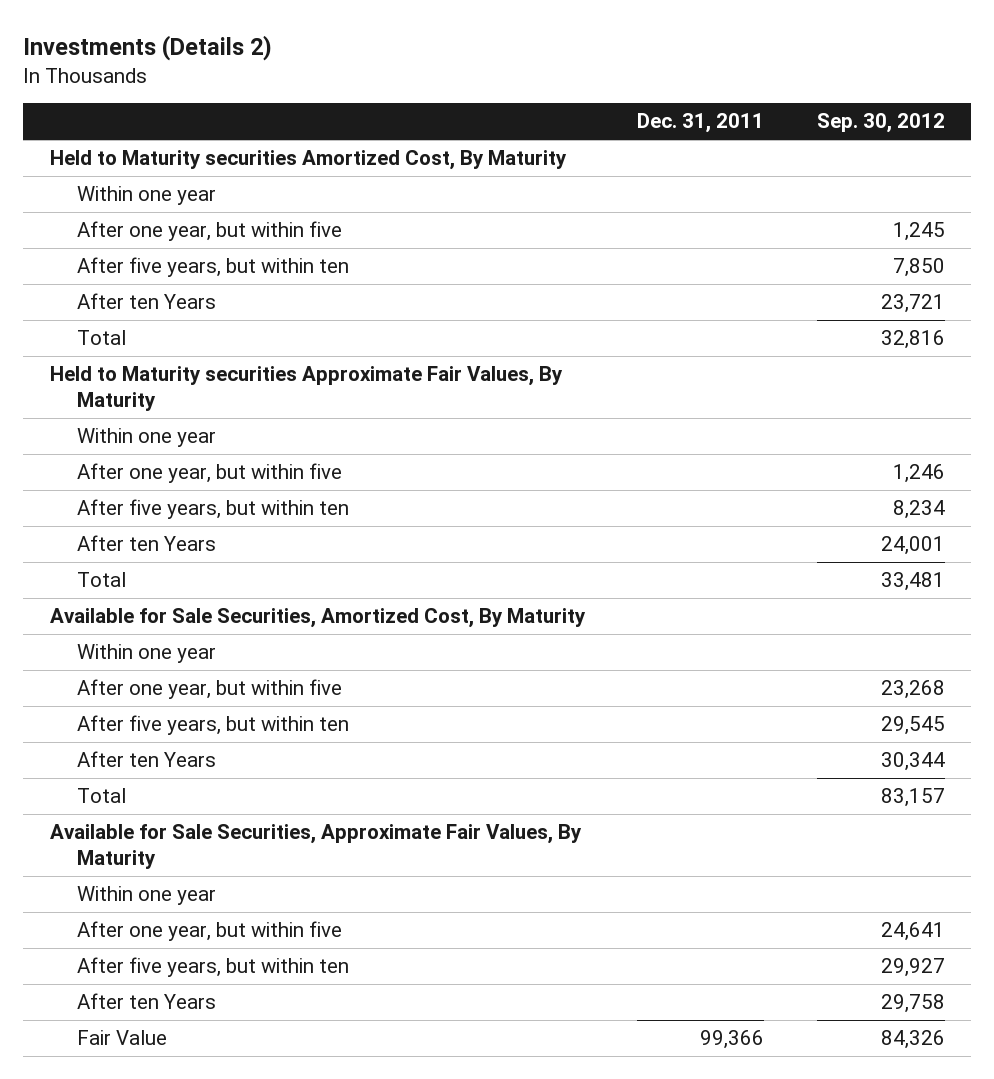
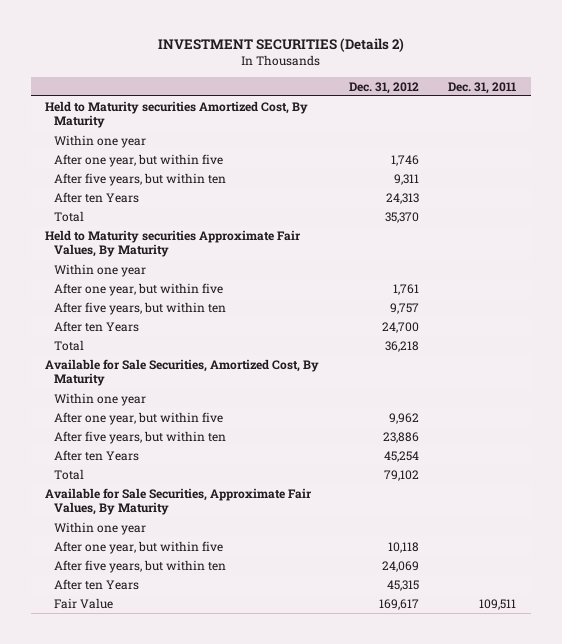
[23,35,273,62] Investments (Details 2) -> [157,38,404,53] INVESTMENT SECURITIES (Details 2)
[816,113,945,134] Sep. 30, 2012 -> none
none -> [348,81,419,94] Dec. 31, 2012
[700,1030,765,1050] 99,366 -> [479,598,517,610] 109,511

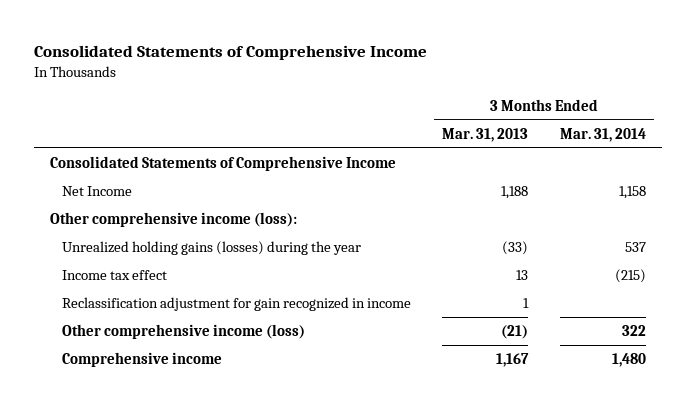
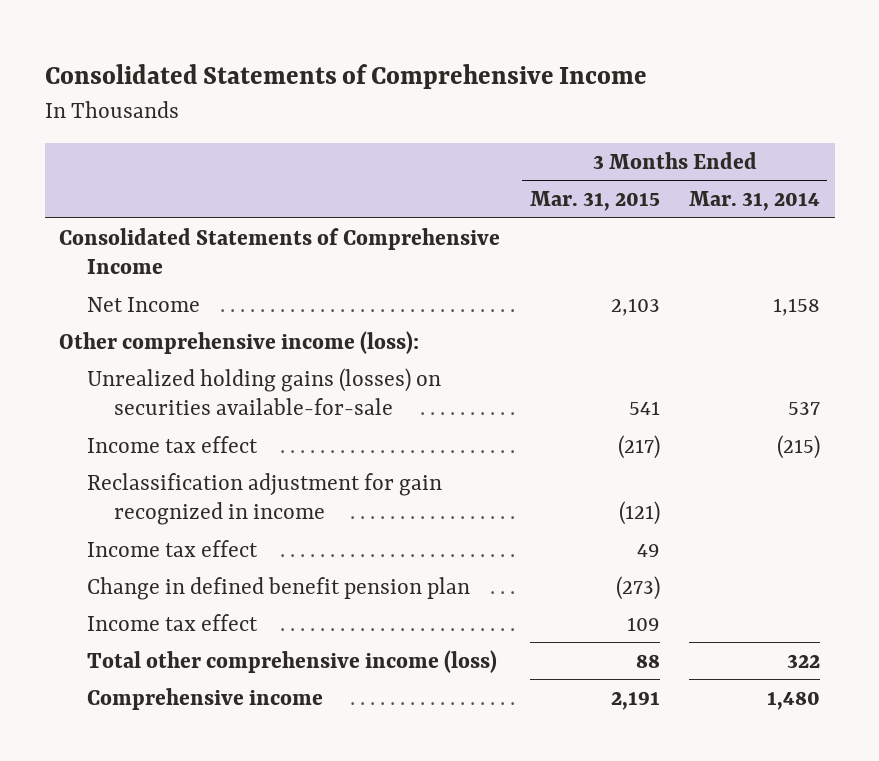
[442,127,529,142] Mar. 31, 2013 -> none
none -> [529,191,660,212] Mar. 31, 2015
[61,240,361,255] Unrealized holding gains (losses) during the year -> [86,367,441,416] Unrealized holding gains (losses) on securities available-for-sale
none -> [86,539,258,557] Income tax effect
none -> [86,576,470,600] Change in defined benefit pension plan
none -> [86,613,258,631] Income tax effect
[61,323,305,339] Other comprehensive income (loss) -> [86,649,497,673] Total other comprehensive income (loss)

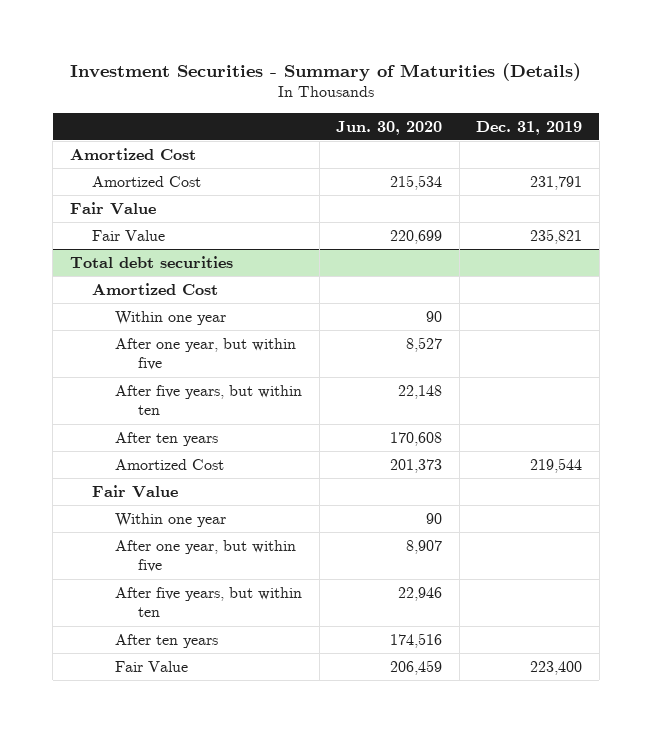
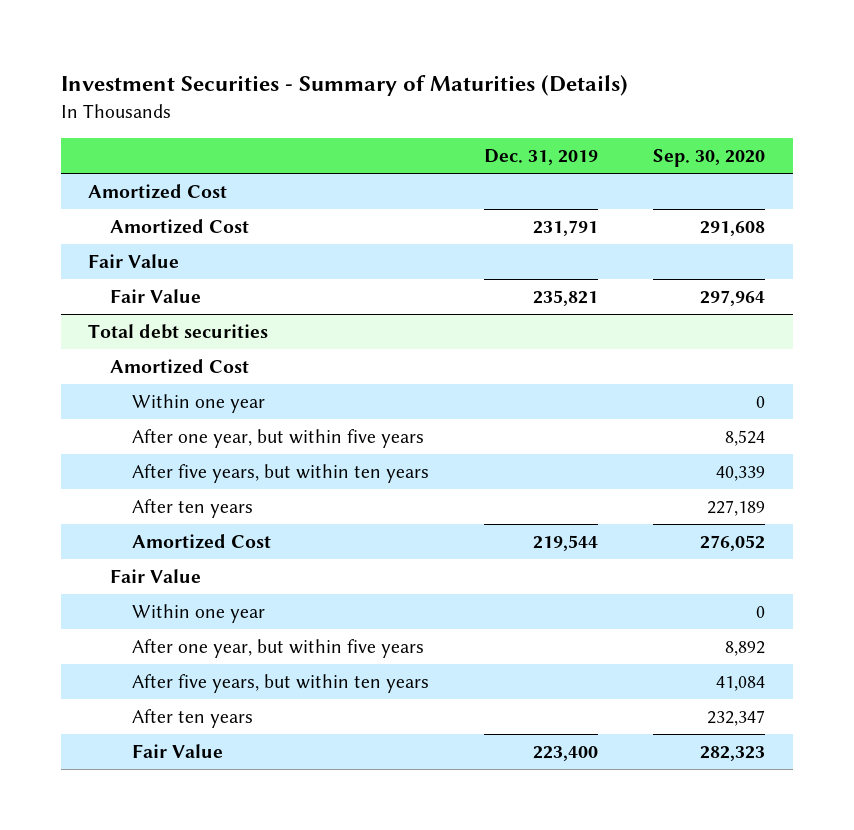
[336,120,443,135] Jun. 30, 2020 -> none
none -> [653,148,766,167] Sep. 30, 2020
[115,337,297,371] After one year, but within five -> [131,429,424,449] After one year, but within five years
[115,384,303,416] After five years, but within ten -> [131,464,429,484] After five years, but within ten years
[115,539,297,573] After one year, but within five -> [131,639,424,659] After one year, but within five years
[115,586,303,618] After five years, but within ten -> [131,674,429,694] After five years, but within ten years

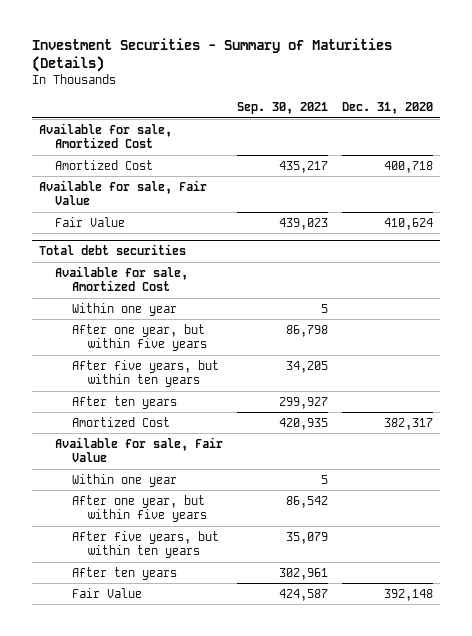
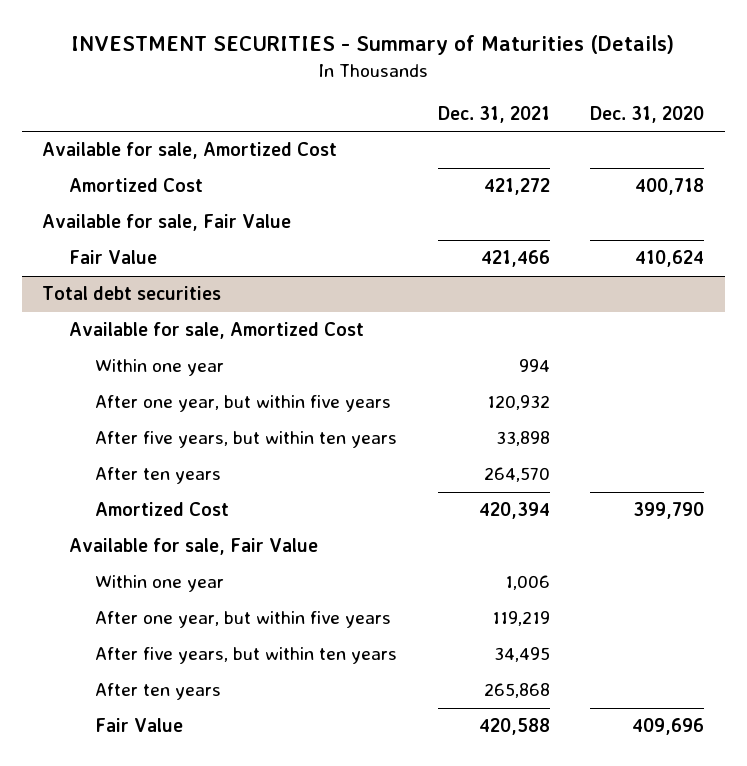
[31,38,392,73] Investment Securities - Summary of Maturities (Details) -> [71,35,675,56] INVESTMENT SECURITIES - Summary of Maturities (Details)
[237,102,329,115] Sep. 30, 2021 -> none
none -> [437,105,550,123] Dec. 31, 2021
[384,417,434,430] 382,317 -> [633,502,705,520] 399,790
[384,588,434,601] 392,148 -> [632,718,705,736] 409,696

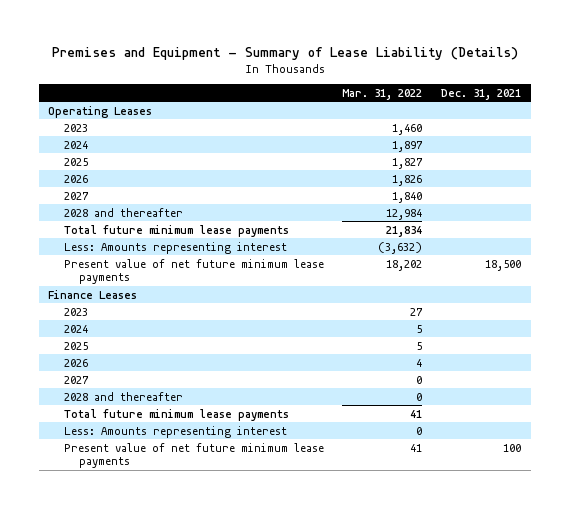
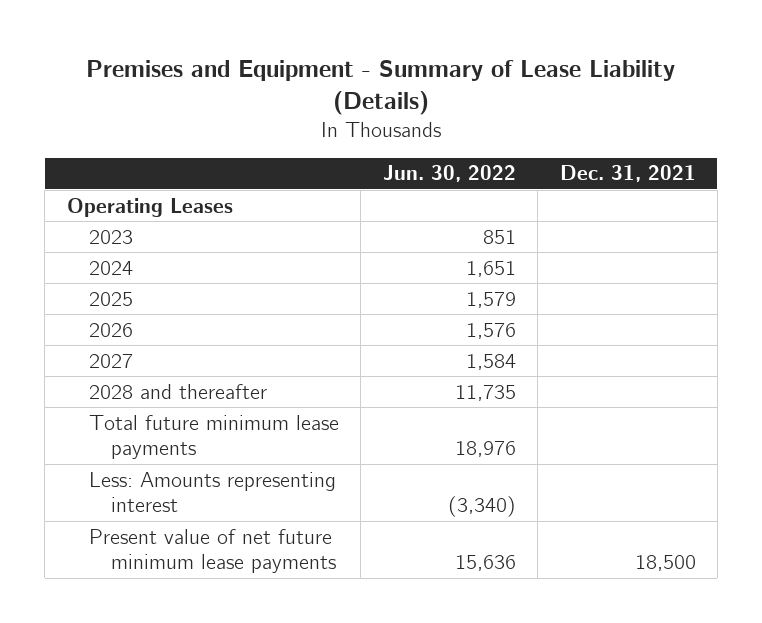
[342,88,423,100] Mar. 31, 2022 -> none
none -> [382,165,516,183] Jun. 30, 2022
[48,289,138,299] Finance Leases -> none
[63,307,88,316] 2023 -> none
[63,324,88,333] 2024 -> none
[63,341,88,350] 2025 -> none
[63,358,88,367] 2026 -> none
[63,375,89,384] 2027 -> none
[63,391,183,401] 2028 and thereafter -> none
[63,408,289,421] Total future minimum lease payments -> none
[63,425,287,438] Less: Amounts representing interest -> none
[63,442,324,469] Present value of net future minimum lease payments -> none

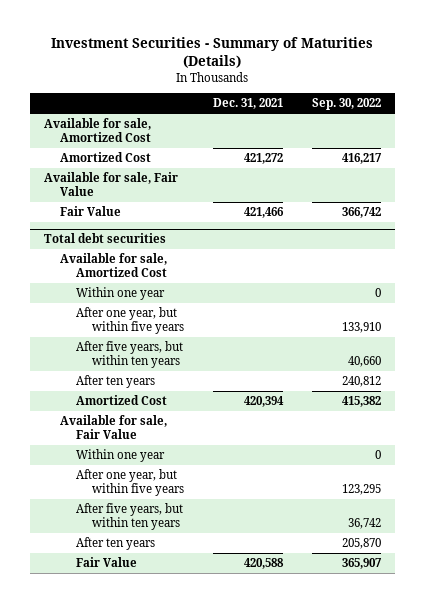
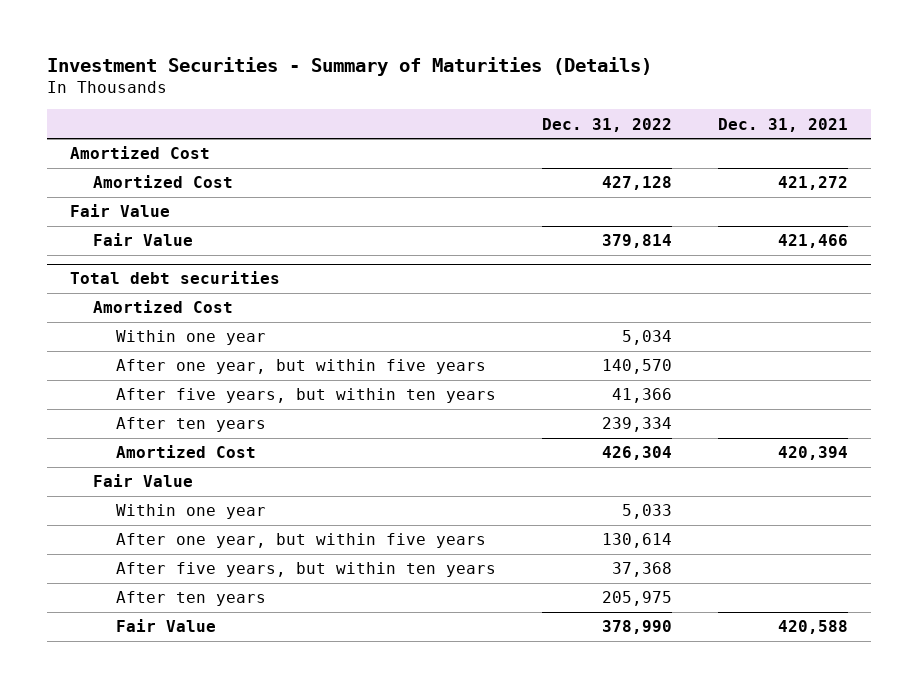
[311,98,381,111] Sep. 30, 2022 -> none
none -> [541,117,672,132] Dec. 31, 2022
[44,118,152,143] Available for sale, Amortized Cost -> [69,146,210,160] Amortized Cost
[44,172,179,197] Available for sale, Fair Value -> [69,204,170,218] Fair Value
[60,253,168,278] Available for sale, Amortized Cost -> [92,300,233,314] Amortized Cost
[60,415,168,440] Available for sale, Fair Value -> [92,474,193,488] Fair Value

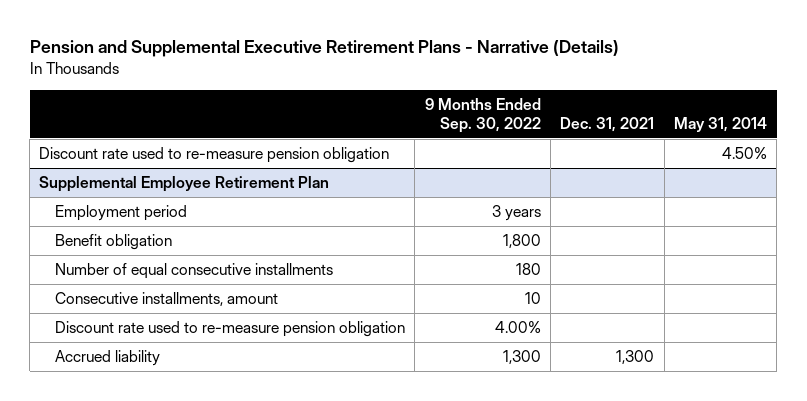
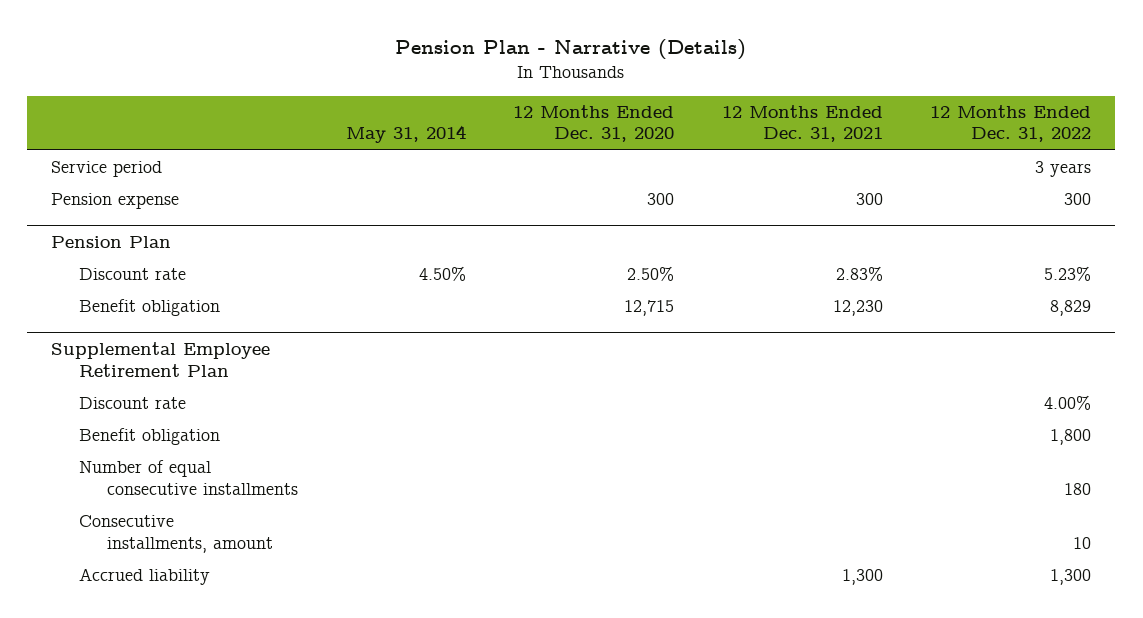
[29,40,619,58] Pension and Supplemental Executive Retirement Plans - Narrative (Details) -> [395,39,747,61] Pension Plan - Narrative (Details)
[424,97,541,133] 9 Months Ended Sep. 30, 2022 -> none
[560,116,655,132] Dec. 31, 2021 -> none
none -> [513,104,675,143] 12 Months Ended Dec. 31, 2020
none -> [721,104,883,143] 12 Months Ended Dec. 31, 2021
none -> [930,104,1092,143] 12 Months Ended Dec. 31, 2022
[39,147,390,164] Discount rate used to re-measure pension obligation -> none
none -> [51,161,163,178] Service period
none -> [51,193,180,210] Pension expense
none -> [51,235,172,248] Pension Plan
none -> [79,268,187,281] Discount rate
none -> [79,299,221,317] Benefit obligation
[54,205,187,222] Employment period -> none
none -> [79,397,187,410] Discount rate
[54,321,405,338] Discount rate used to re-measure pension obligation -> none

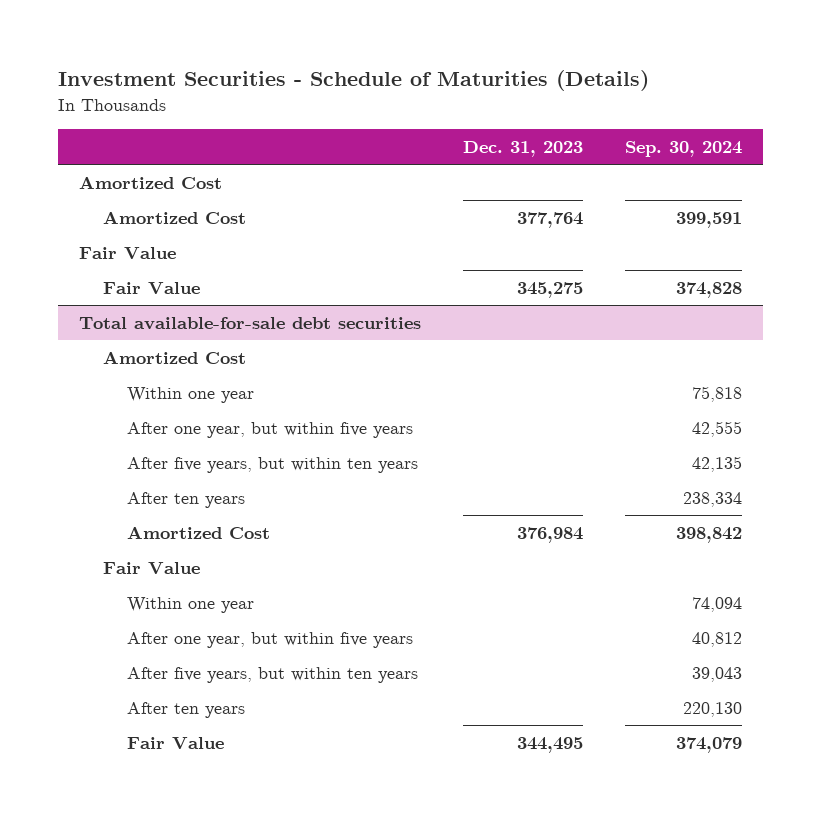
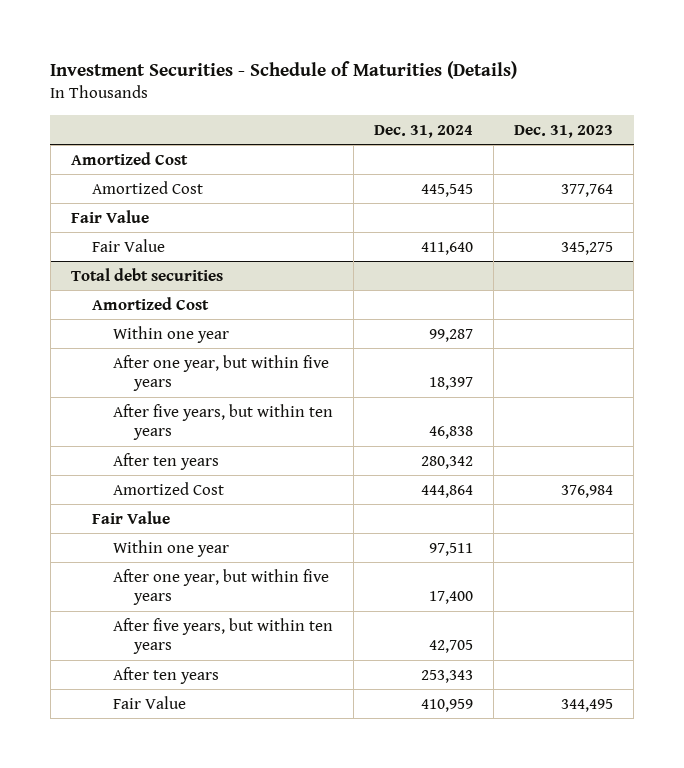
[624,140,742,157] Sep. 30, 2024 -> none
none -> [374,124,474,138] Dec. 31, 2024
[78,316,421,330] Total available-for-sale debt securities -> [70,267,223,281] Total debt securities

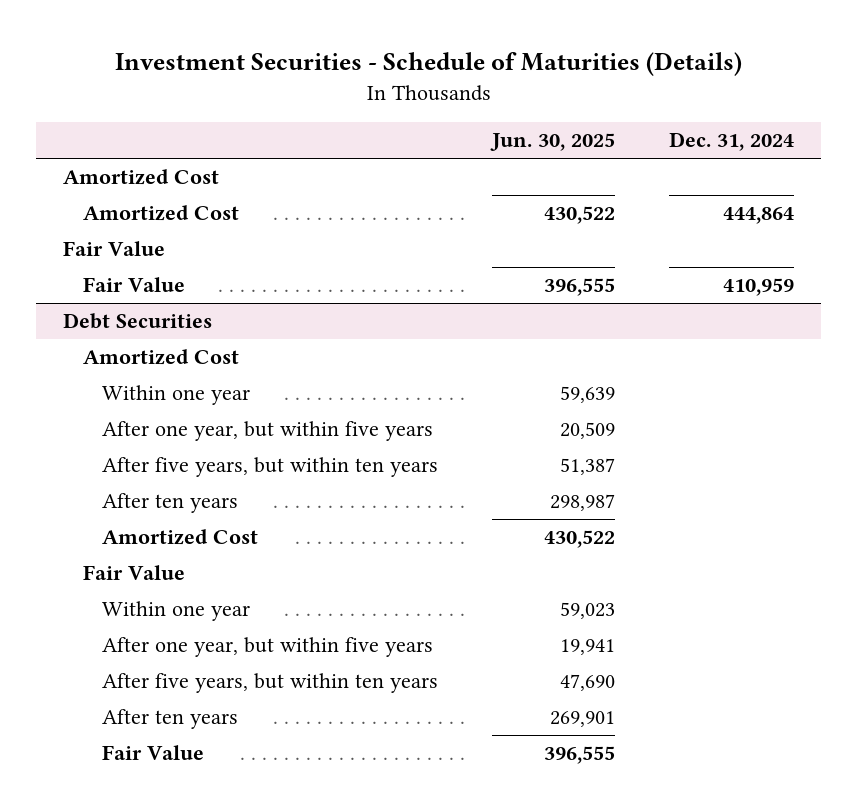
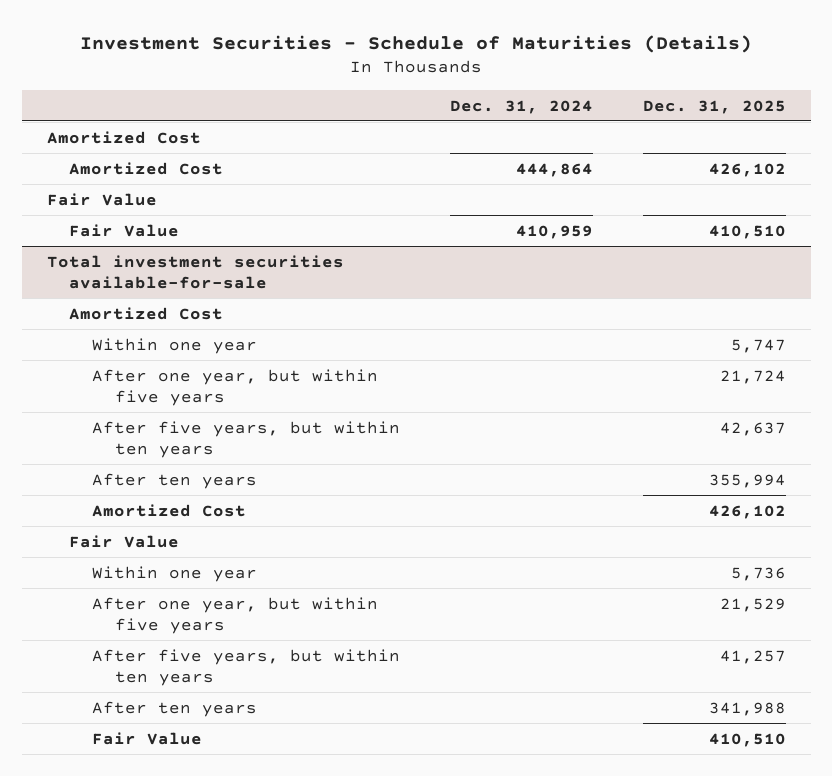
[489,133,615,152] Jun. 30, 2025 -> none
none -> [642,99,786,114] Dec. 31, 2025
[63,313,213,330] Debt Securities -> [46,254,344,289] Total investment securities available-for-sale

